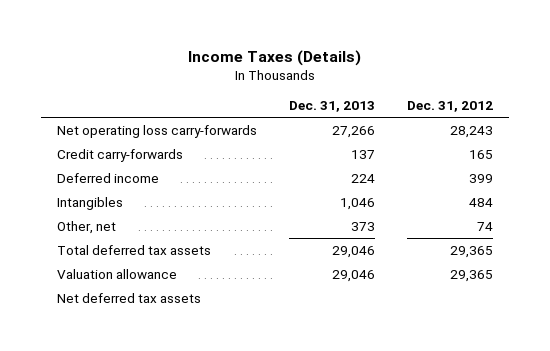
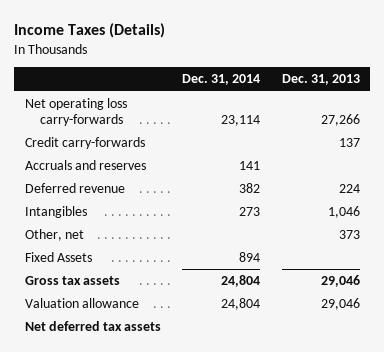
[406,100,493,112] Dec. 31, 2012 -> none
none -> [182,74,261,86] Dec. 31, 2014
none -> [24,160,146,171] Accruals and reserves
[57,172,160,183] Deferred income -> [24,183,125,194] Deferred revenue
none -> [24,252,92,263] Fixed Assets
[57,244,212,255] Total deferred tax assets -> [24,276,120,286] Gross tax assets

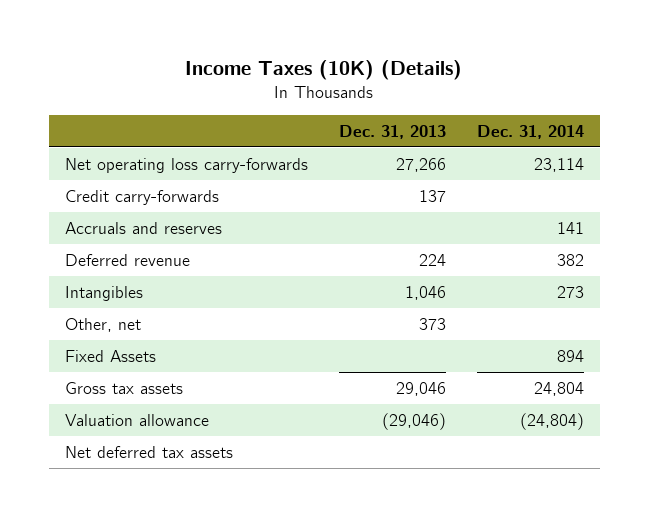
[14,23,166,39] Income Taxes (Details) -> [185,60,463,81] Income Taxes (10K) (Details)
[221,298,261,311] 24,804 -> [520,412,585,430] (24,804)
[320,298,360,311] 29,046 -> [381,412,446,430] (29,046)

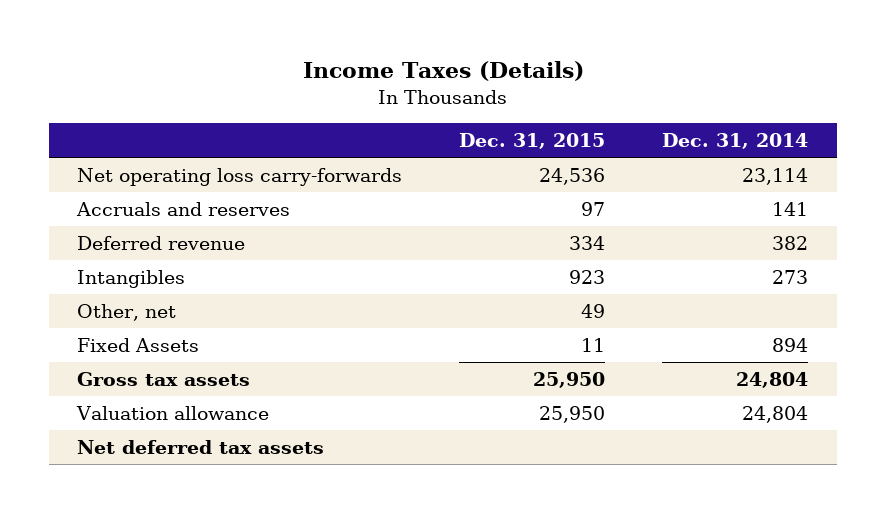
[185,60,463,81] Income Taxes (10K) (Details) -> [302,61,584,82] Income Taxes (Details)
[338,124,446,139] Dec. 31, 2013 -> none
none -> [459,132,606,149] Dec. 31, 2015
[64,189,219,205] Credit carry-forwards -> none
[520,412,585,430] (24,804) -> [742,405,809,423] 24,804

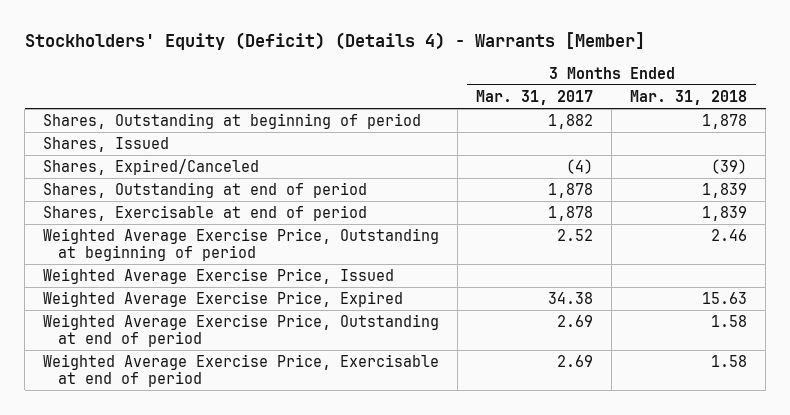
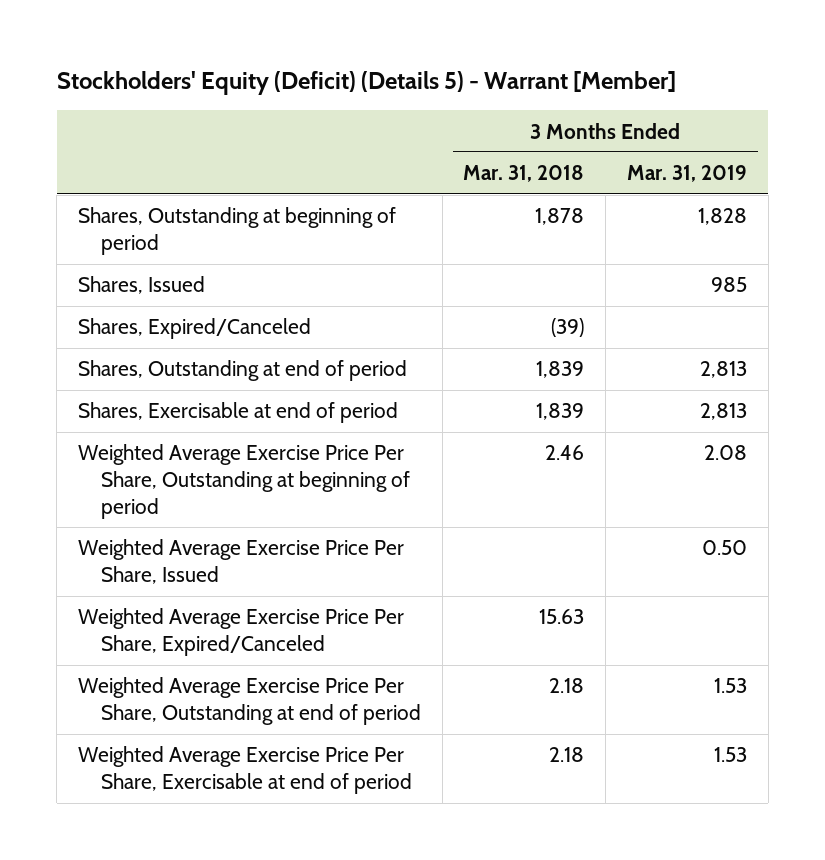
[24,32,645,51] Stockholders' Equity (Deficit) (Details 4) - Warrants [Member] -> [56,71,676,96] Stockholders' Equity (Deficit) (Details 5) - Warrant [Member]
[476,89,594,105] Mar. 31, 2017 -> none
none -> [626,165,747,183] Mar. 31, 2019
[43,227,440,261] Weighted Average Exercise Price, Outstanding at beginning of period -> [77,444,410,519] Weighted Average Exercise Price Per Share, Outstanding at beginning of period
[43,267,395,284] Weighted Average Exercise Price, Issued -> [77,539,404,585] Weighted Average Exercise Price Per Share, Issued
[43,290,404,307] Weighted Average Exercise Price, Expired -> [77,608,404,657] Weighted Average Exercise Price Per Share, Expired/Canceled
[43,313,440,347] Weighted Average Exercise Price, Outstanding at end of period -> [77,677,421,726] Weighted Average Exercise Price Per Share, Outstanding at end of period
[711,314,748,327] 1.58 -> [549,678,585,694] 2.18
[43,353,440,387] Weighted Average Exercise Price, Exercisable at end of period -> [77,746,412,795] Weighted Average Exercise Price Per Share, Exercisable at end of period
[711,354,748,367] 1.58 -> [549,747,585,763] 2.18

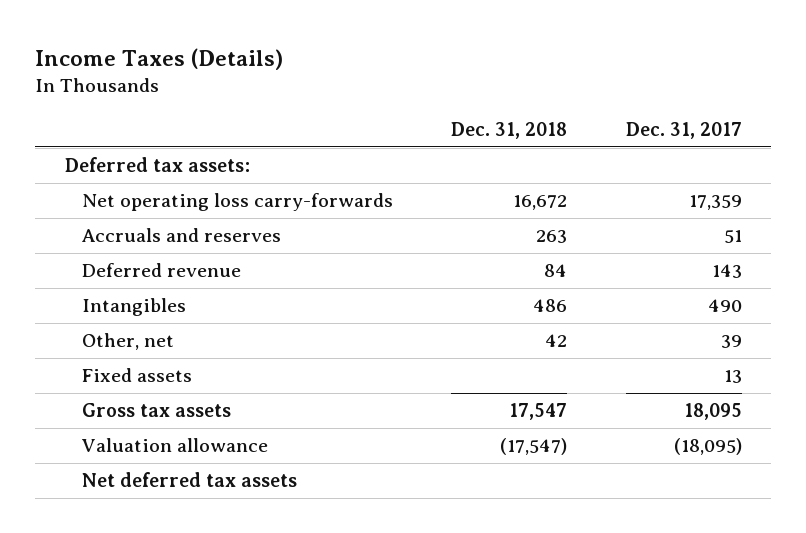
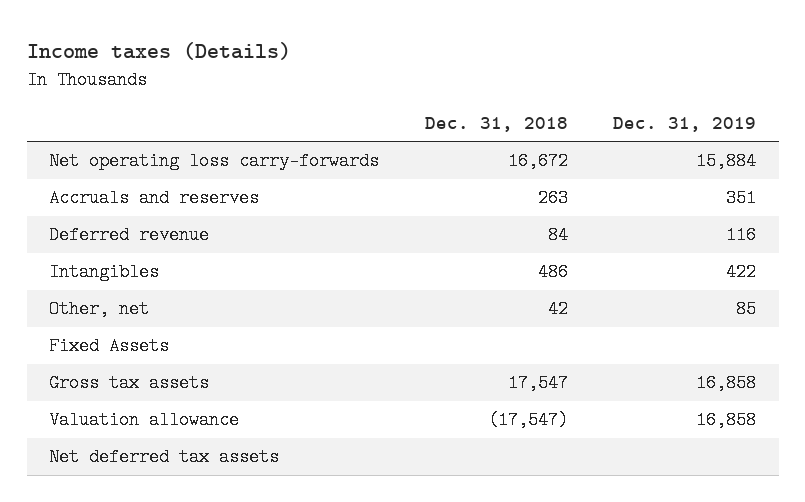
[35,47,284,70] Income Taxes (Details) -> [26,41,291,60] Income taxes (Details)
[625,122,742,140] Dec. 31, 2017 -> none
none -> [612,117,756,133] Dec. 31, 2019
[64,157,250,173] Deferred tax assets: -> none
[81,368,192,383] Fixed assets -> [49,337,170,356] Fixed Assets

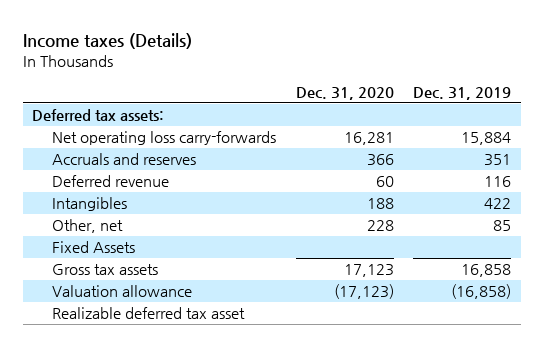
[424,117,568,133] Dec. 31, 2018 -> none
none -> [295,86,394,100] Dec. 31, 2020
none -> [32,109,165,122] Deferred tax assets:
[695,411,756,430] 16,858 -> [451,284,512,300] (16,858)
[49,448,280,467] Net deferred tax assets -> [52,307,246,320] Realizable deferred tax asset

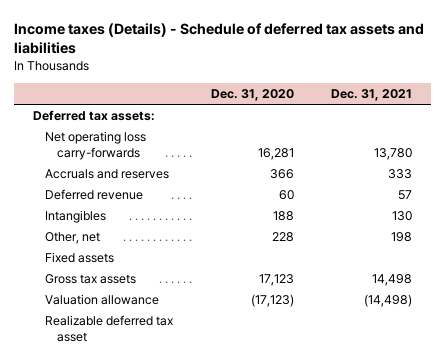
[22,32,192,49] Income taxes (Details) -> [13,22,424,55] Income taxes (Details) - Schedule of deferred tax assets and liabilities
[413,86,512,100] Dec. 31, 2019 -> none
none -> [331,89,413,102] Dec. 31, 2021
[52,241,136,254] Fixed Assets -> [45,252,115,264] Fixed assets

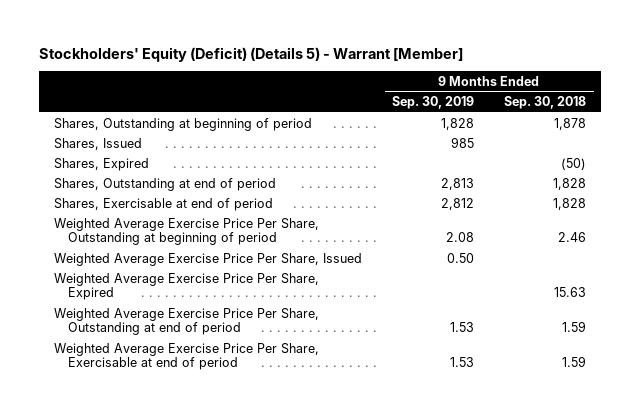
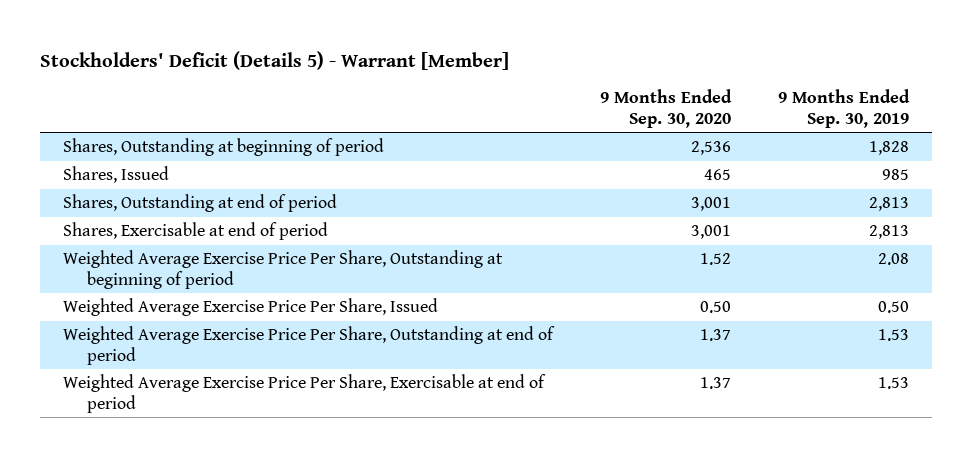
[39,46,464,62] Stockholders' Equity (Deficit) (Details 5) - Warrant [Member] -> [40,50,510,70] Stockholders' Deficit (Details 5) - Warrant [Member]
[504,96,587,110] Sep. 30, 2018 -> none
none -> [600,89,733,128] 9 Months Ended Sep. 30, 2020
[54,157,150,171] Shares, Expired -> none
[441,197,475,210] 2,812 -> [869,225,910,240] 2,813
[54,272,320,301] Weighted Average Exercise Price Per Share, Expired -> none

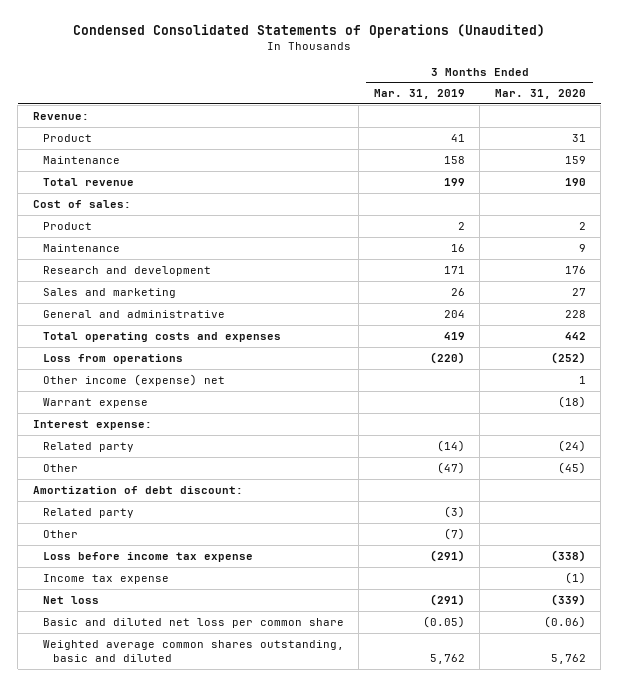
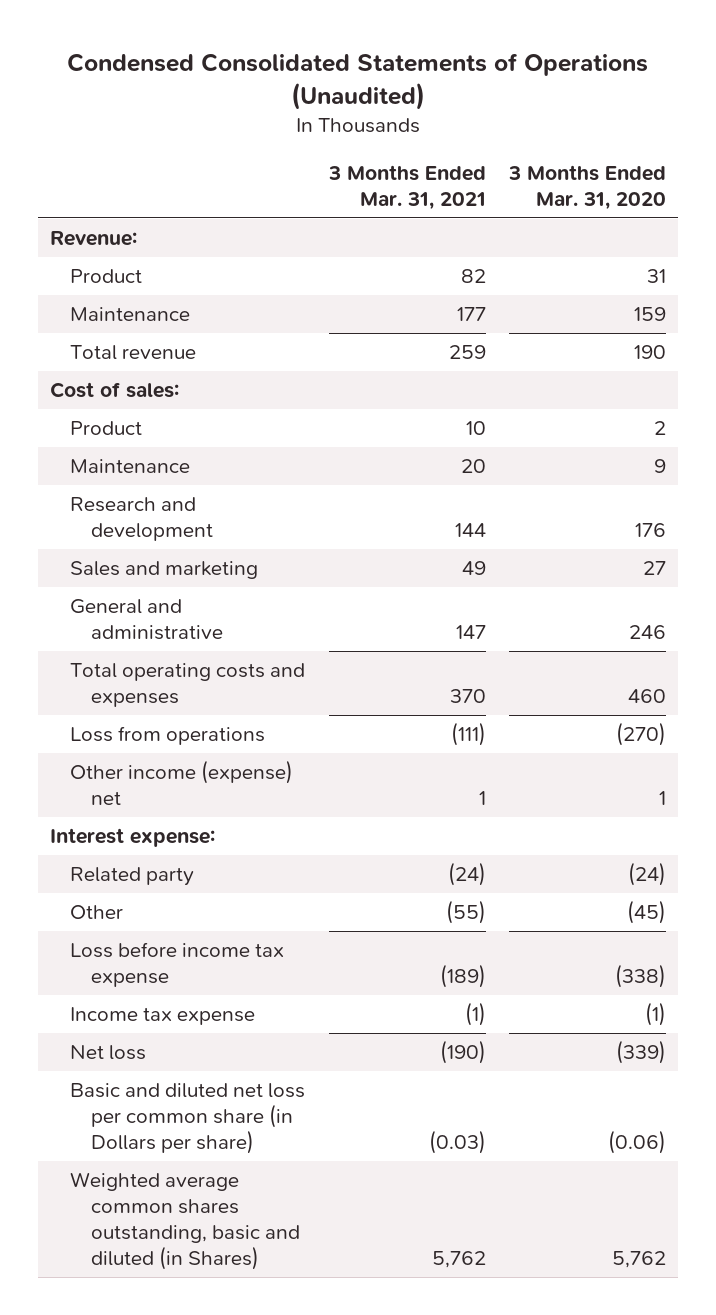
[373,89,465,100] Mar. 31, 2019 -> none
none -> [327,164,486,210] 3 Months Ended Mar. 31, 2021
[564,309,586,318] 228 -> [628,625,666,640] 246
[564,331,586,340] 442 -> [627,689,666,704] 460
[550,351,586,364] (252) -> [615,722,666,747] (270)
[42,397,148,408] Warrant expense -> none
[32,485,243,494] Amortization of debt discount: -> none
[42,507,134,518] Related party -> none
[42,529,78,538] Other -> none
[42,617,344,628] Basic and diluted net loss per common share -> [70,1083,306,1155] Basic and diluted net loss per common share (in Dollars per share)
[42,639,344,662] Weighted average common shares outstanding, basic and diluted -> [70,1172,300,1271] Weighted average common shares outstanding, basic and diluted (in Shares)

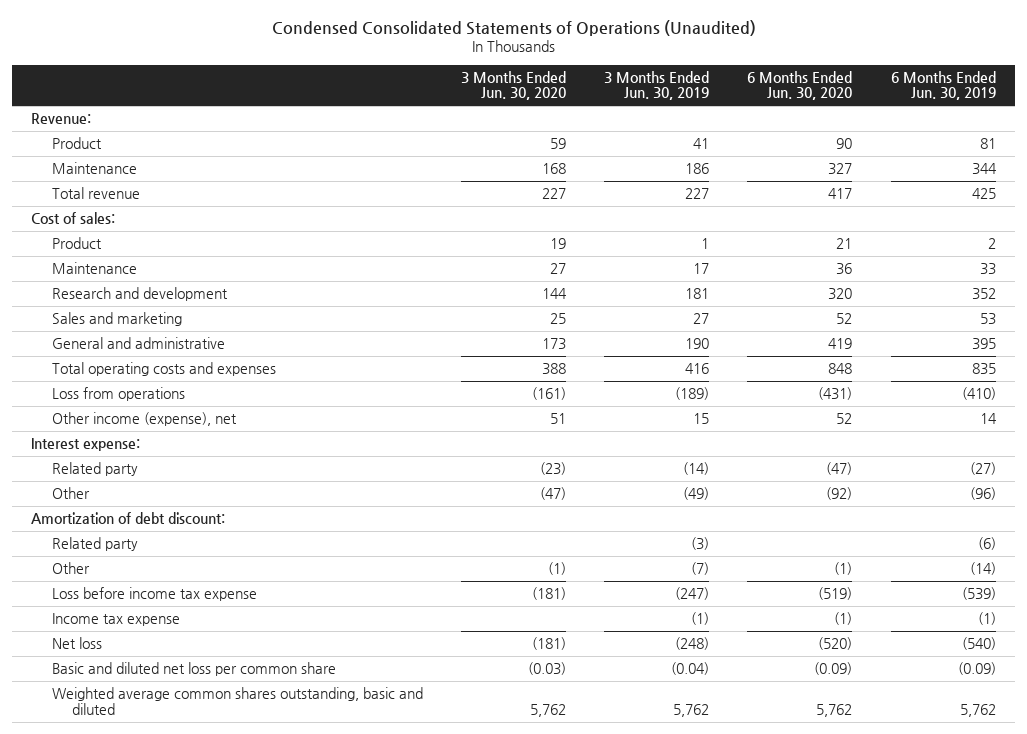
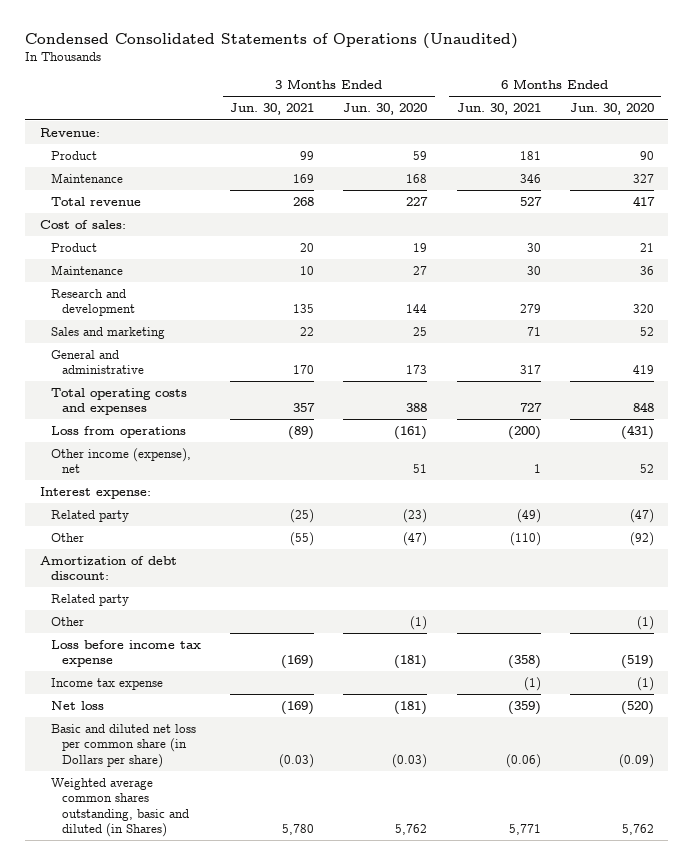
[604,70,710,101] 3 Months Ended Jun. 30, 2019 -> none
[890,70,996,101] 6 Months Ended Jun. 30, 2019 -> none
none -> [230,103,315,116] Jun. 30, 2021
none -> [456,103,541,116] Jun. 30, 2021
[51,662,336,677] Basic and diluted net loss per common share -> [50,723,196,768] Basic and diluted net loss per common share (in Dollars per share)
[51,687,423,715] Weighted average common shares outstanding, basic and diluted -> [50,777,190,837] Weighted average common shares outstanding, basic and diluted (in Shares)

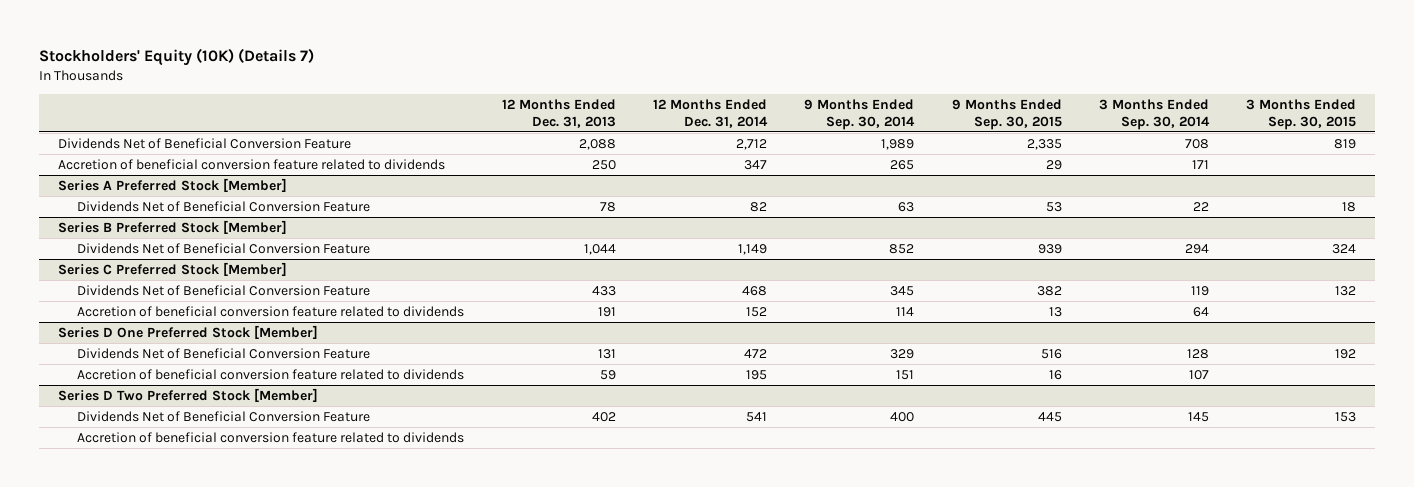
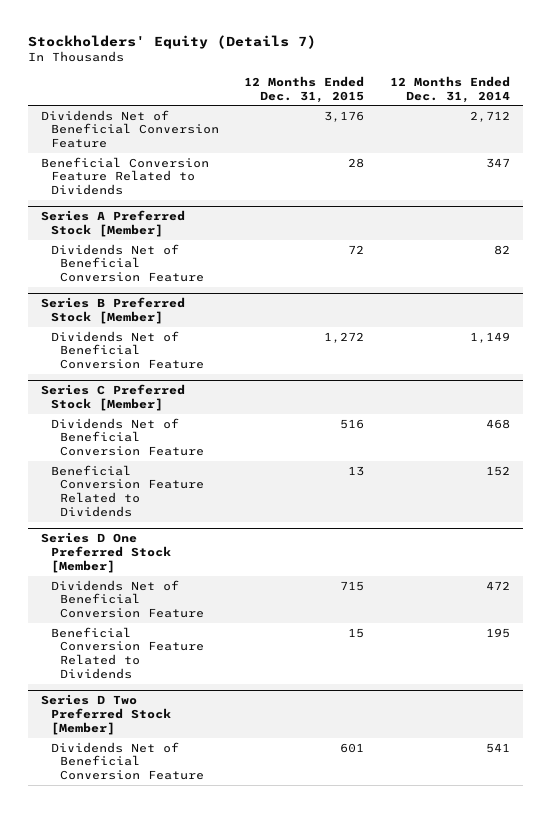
[39,48,315,67] Stockholders' Equity (10K) (Details 7) -> [27,34,316,49] Stockholders' Equity (Details 7)
[501,98,616,128] 12 Months Ended Dec. 31, 2013 -> none
[804,98,916,130] 9 Months Ended Sep. 30, 2014 -> none
[951,98,1062,130] 9 Months Ended Sep. 30, 2015 -> none
[1098,98,1210,130] 3 Months Ended Sep. 30, 2014 -> none
[1246,98,1357,130] 3 Months Ended Sep. 30, 2015 -> none
none -> [244,76,365,103] 12 Months Ended Dec. 31, 2015
[58,158,446,170] Accretion of beneficial conversion feature related to dividends -> [40,156,209,196] Beneficial Conversion Feature Related to Dividends
[77,305,465,317] Accretion of beneficial conversion feature related to dividends -> [50,464,205,518] Beneficial Conversion Feature Related to Dividends
[77,368,465,380] Accretion of beneficial conversion feature related to dividends -> [50,626,205,680] Beneficial Conversion Feature Related to Dividends
[77,431,465,443] Accretion of beneficial conversion feature related to dividends -> none

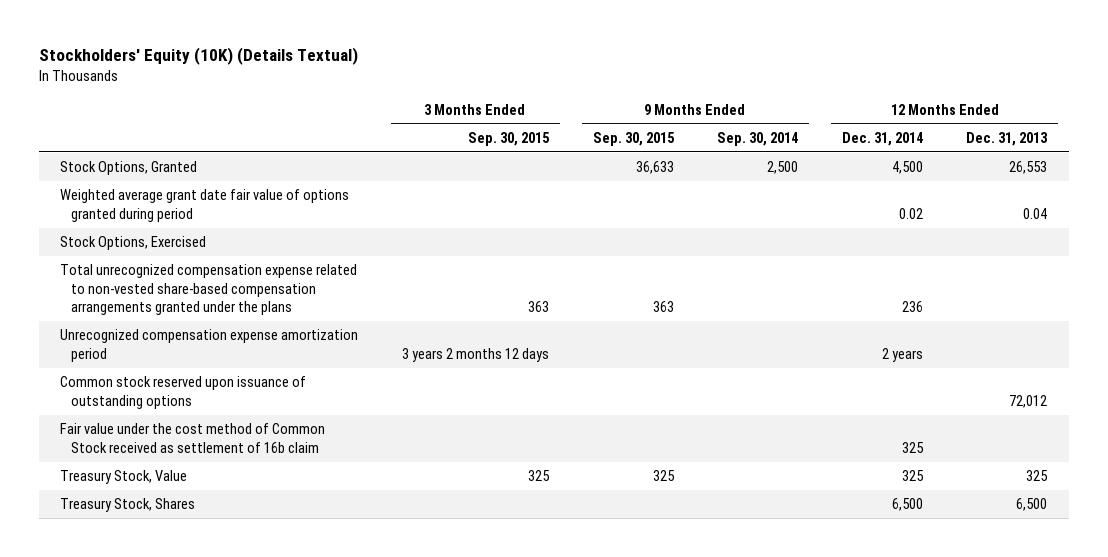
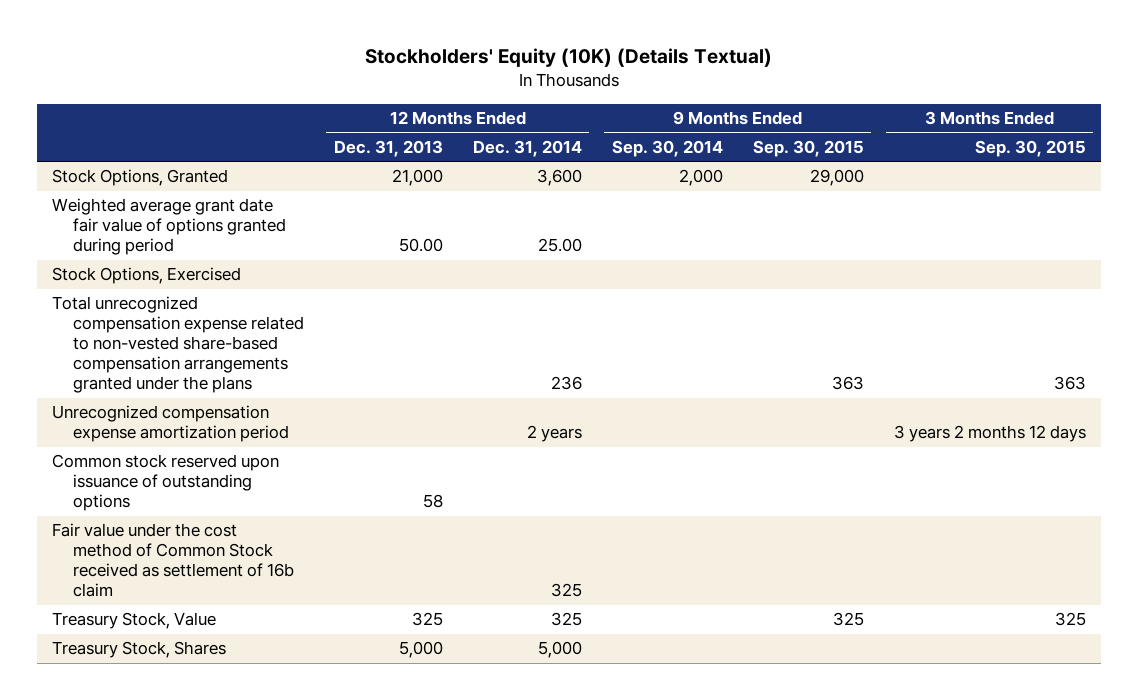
[635,161,674,175] 36,633 -> [809,169,864,187] 29,000
[767,161,799,175] 2,500 -> [678,169,723,187] 2,000
[891,161,923,175] 4,500 -> [536,169,582,187] 3,600
[1009,161,1048,175] 26,553 -> [391,169,443,187] 21,000
[898,207,923,219] 0.02 -> [537,238,582,253] 25.00
[1023,207,1048,219] 0.04 -> [398,238,443,253] 50.00
[1009,394,1048,408] 72,012 -> [422,494,443,509] 58
[891,498,923,512] 6,500 -> [537,641,582,659] 5,000
[1016,498,1048,512] 6,500 -> [398,641,443,659] 5,000

